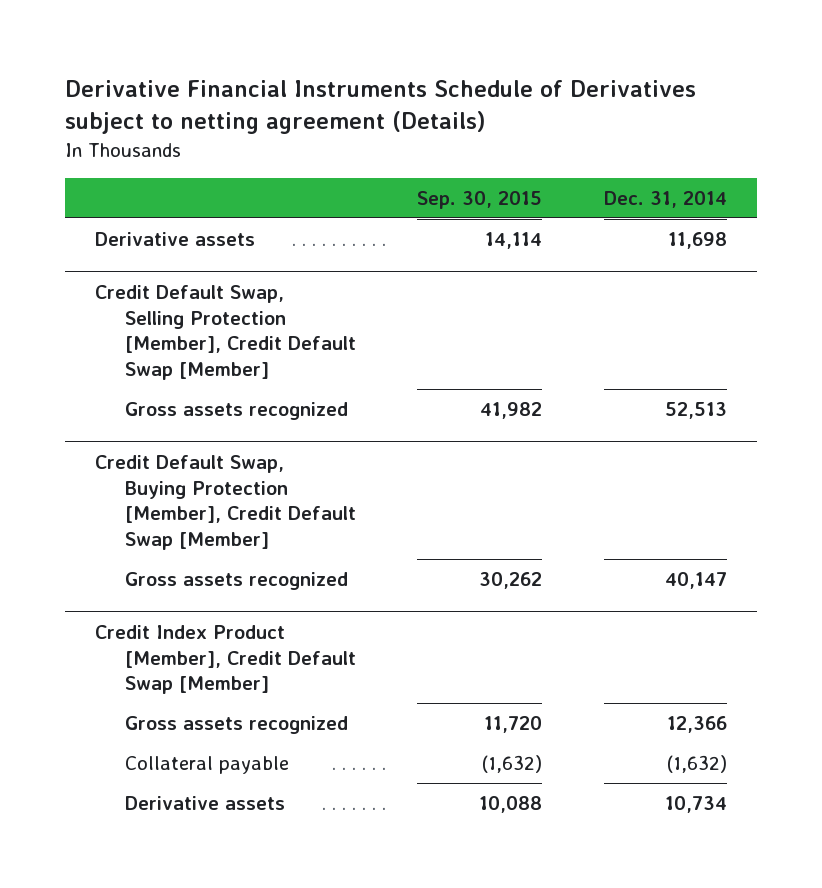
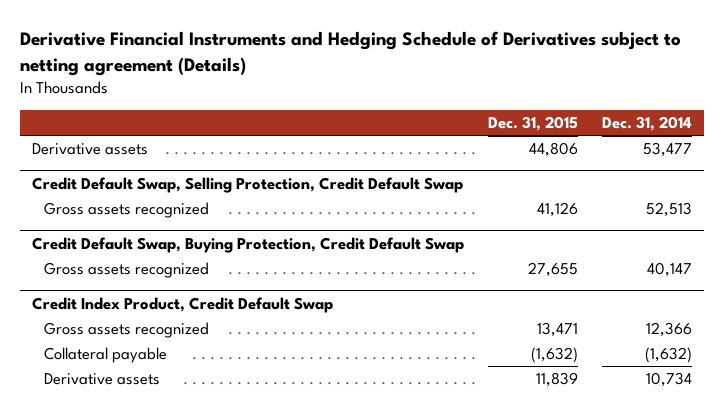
[64,79,696,134] Derivative Financial Instruments Schedule of Derivatives subject to netting agreement (Details) -> [19,31,681,76] Derivative Financial Instruments and Hedging Schedule of Derivatives subject to netting agreement (Details)
[417,190,543,209] Sep. 30, 2015 -> none
none -> [487,115,578,131] Dec. 31, 2015
[667,232,727,250] 11,698 -> [643,142,693,158] 53,477
[95,284,356,380] Credit Default Swap, Selling Protection [Member], Credit Default Swap [Member] -> [31,176,463,193] Credit Default Swap, Selling Protection, Credit Default Swap
[95,454,356,550] Credit Default Swap, Buying Protection [Member], Credit Default Swap [Member] -> [31,236,464,253] Credit Default Swap, Buying Protection, Credit Default Swap
[95,624,356,695] Credit Index Product [Member], Credit Default Swap [Member] -> [31,296,333,313] Credit Index Product, Credit Default Swap

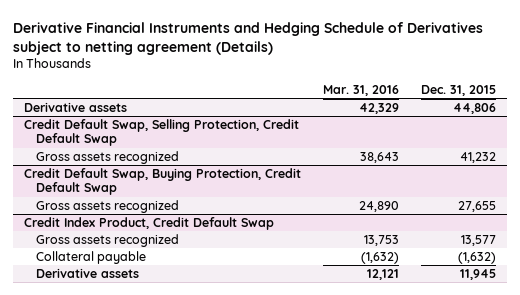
[602,115,693,131] Dec. 31, 2014 -> none
none -> [323,84,400,96] Mar. 31, 2016
[536,202,578,218] 41,126 -> [460,152,497,164] 41,232
[536,322,578,338] 13,471 -> [461,235,497,247] 13,577
[535,372,578,388] 11,839 -> [460,269,497,281] 11,945

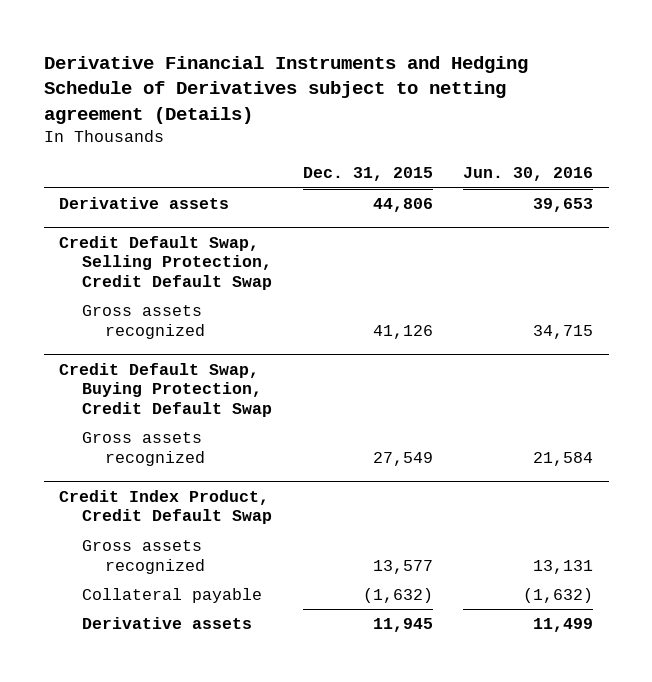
[323,84,400,96] Mar. 31, 2016 -> none
none -> [463,167,594,182] Jun. 30, 2016
[460,152,497,164] 41,232 -> [372,324,433,339] 41,126
[458,201,497,213] 27,655 -> [372,451,433,466] 27,549

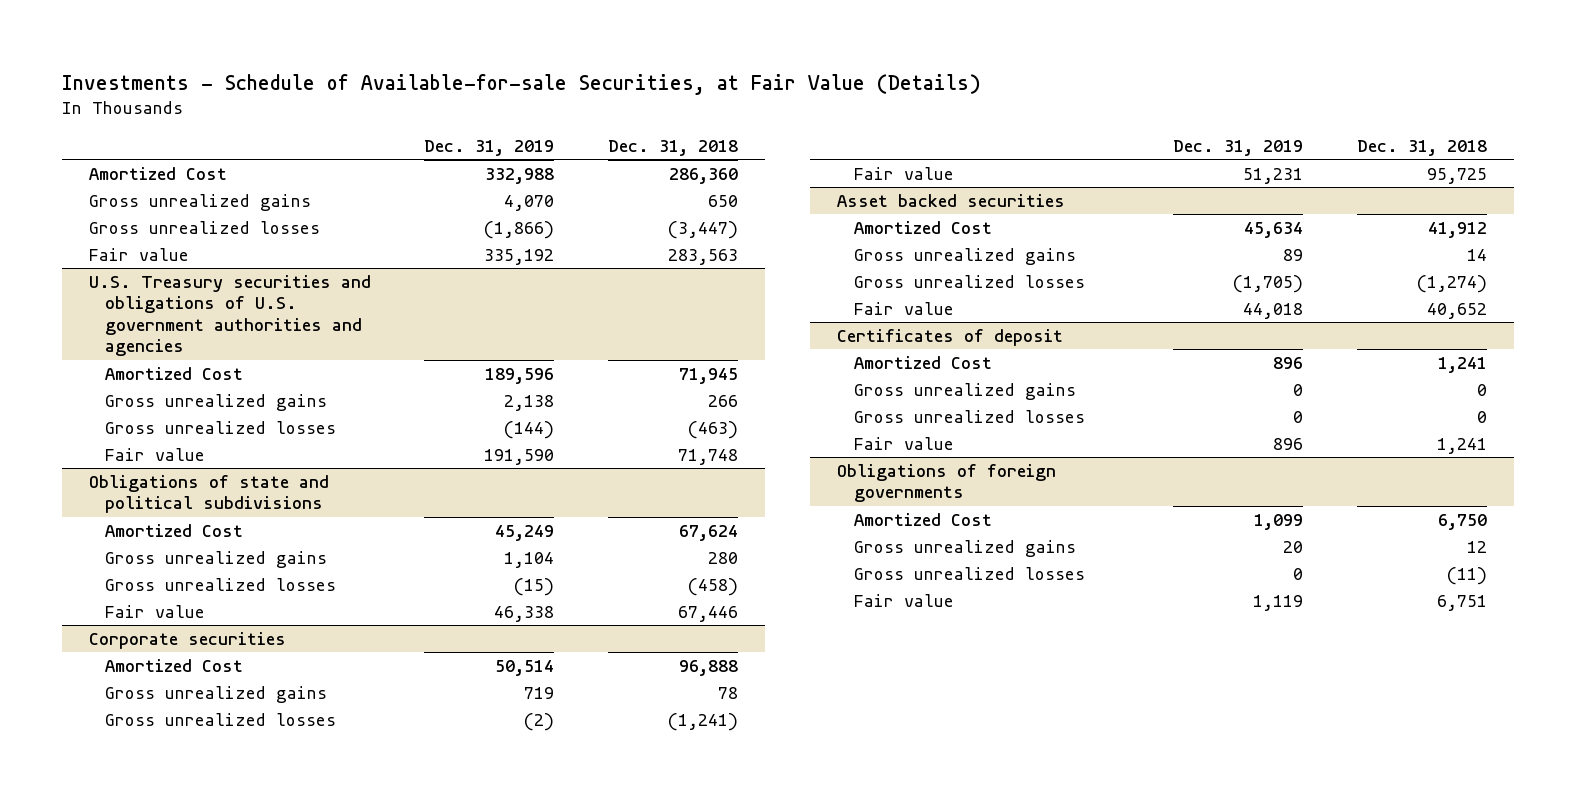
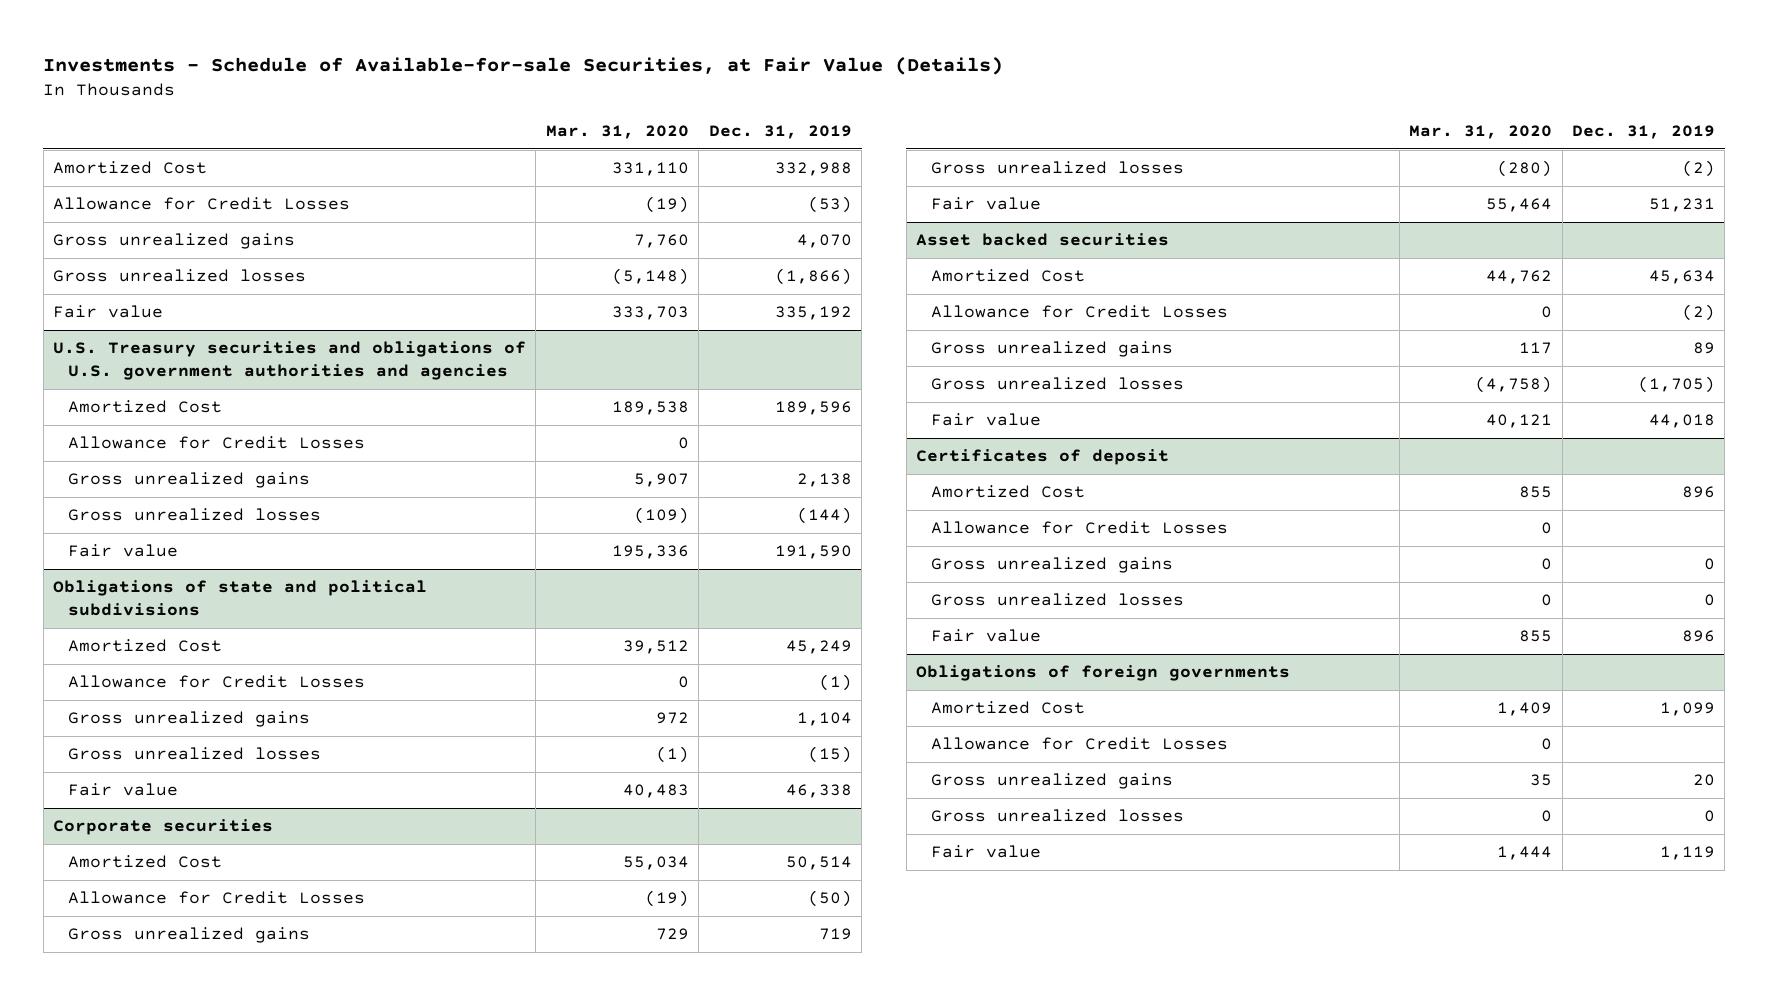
[608,139,739,156] Dec. 31, 2018 -> none
none -> [545,124,689,139] Mar. 31, 2020
none -> [53,197,351,211] Allowance for Credit Losses
none -> [67,436,365,450] Allowance for Credit Losses
none -> [67,675,365,689] Allowance for Credit Losses
none -> [67,891,365,905] Allowance for Credit Losses
none -> [930,305,1228,319] Allowance for Credit Losses
none -> [930,521,1228,535] Allowance for Credit Losses
none -> [930,737,1228,751] Allowance for Credit Losses

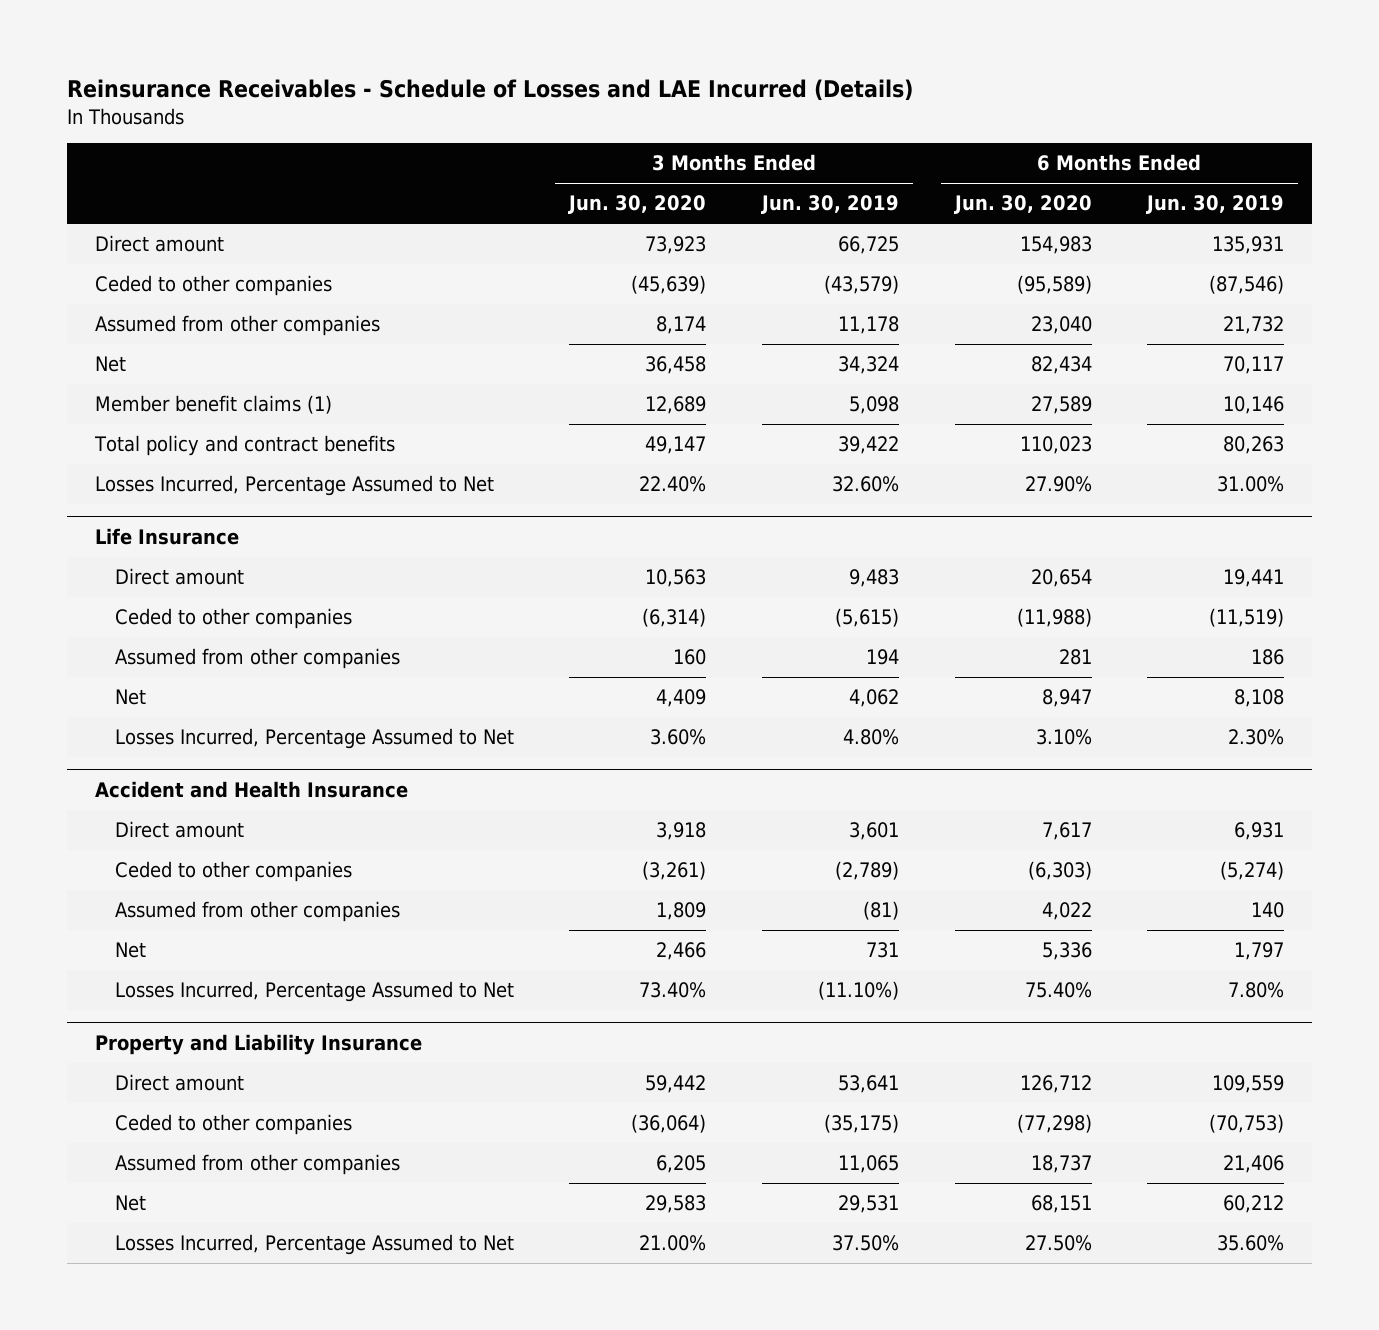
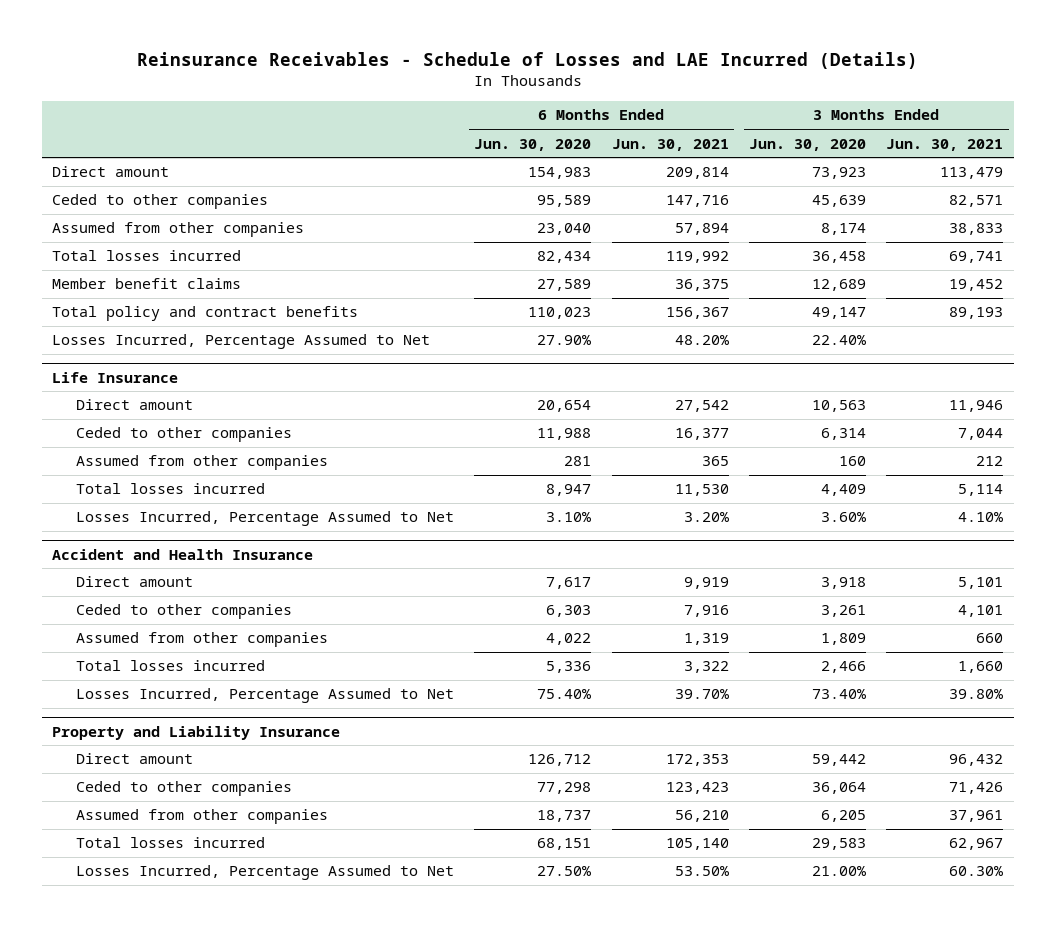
[760,195,899,215] Jun. 30, 2019 -> none
[1146,195,1285,215] Jun. 30, 2019 -> none
none -> [611,138,729,151] Jun. 30, 2021
none -> [886,138,1004,151] Jun. 30, 2021
[631,275,707,295] (45,639) -> [811,195,866,208] 45,639
[1016,275,1092,295] (95,589) -> [537,195,592,208] 95,589
[95,356,127,373] Net -> [52,250,242,262] Total losses incurred
[95,395,333,415] Member benefit claims (1) -> [52,278,242,290] Member benefit claims
[642,608,707,628] (6,314) -> [820,428,866,441] 6,314
[1016,608,1092,628] (11,988) -> [537,428,592,441] 11,988
[114,689,146,706] Net -> [75,483,265,495] Total losses incurred
[642,861,707,881] (3,261) -> [820,605,866,618] 3,261
[1027,861,1092,881] (6,303) -> [546,605,592,618] 6,303
[114,942,146,959] Net -> [75,660,265,672] Total losses incurred
[631,1114,707,1134] (36,064) -> [811,782,866,795] 36,064
[1016,1114,1092,1134] (77,298) -> [537,782,592,795] 77,298
[114,1195,146,1212] Net -> [75,837,265,849] Total losses incurred

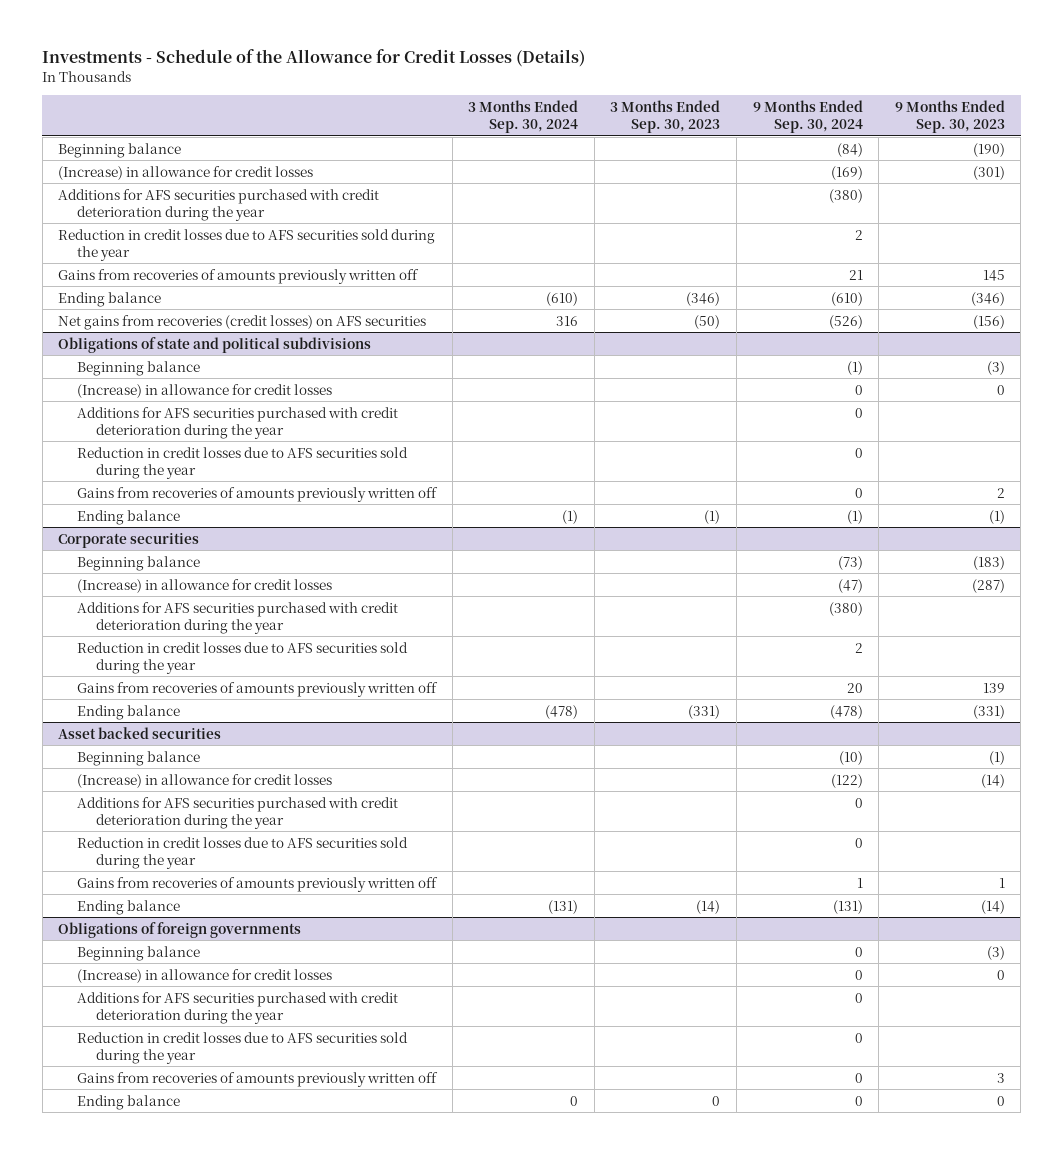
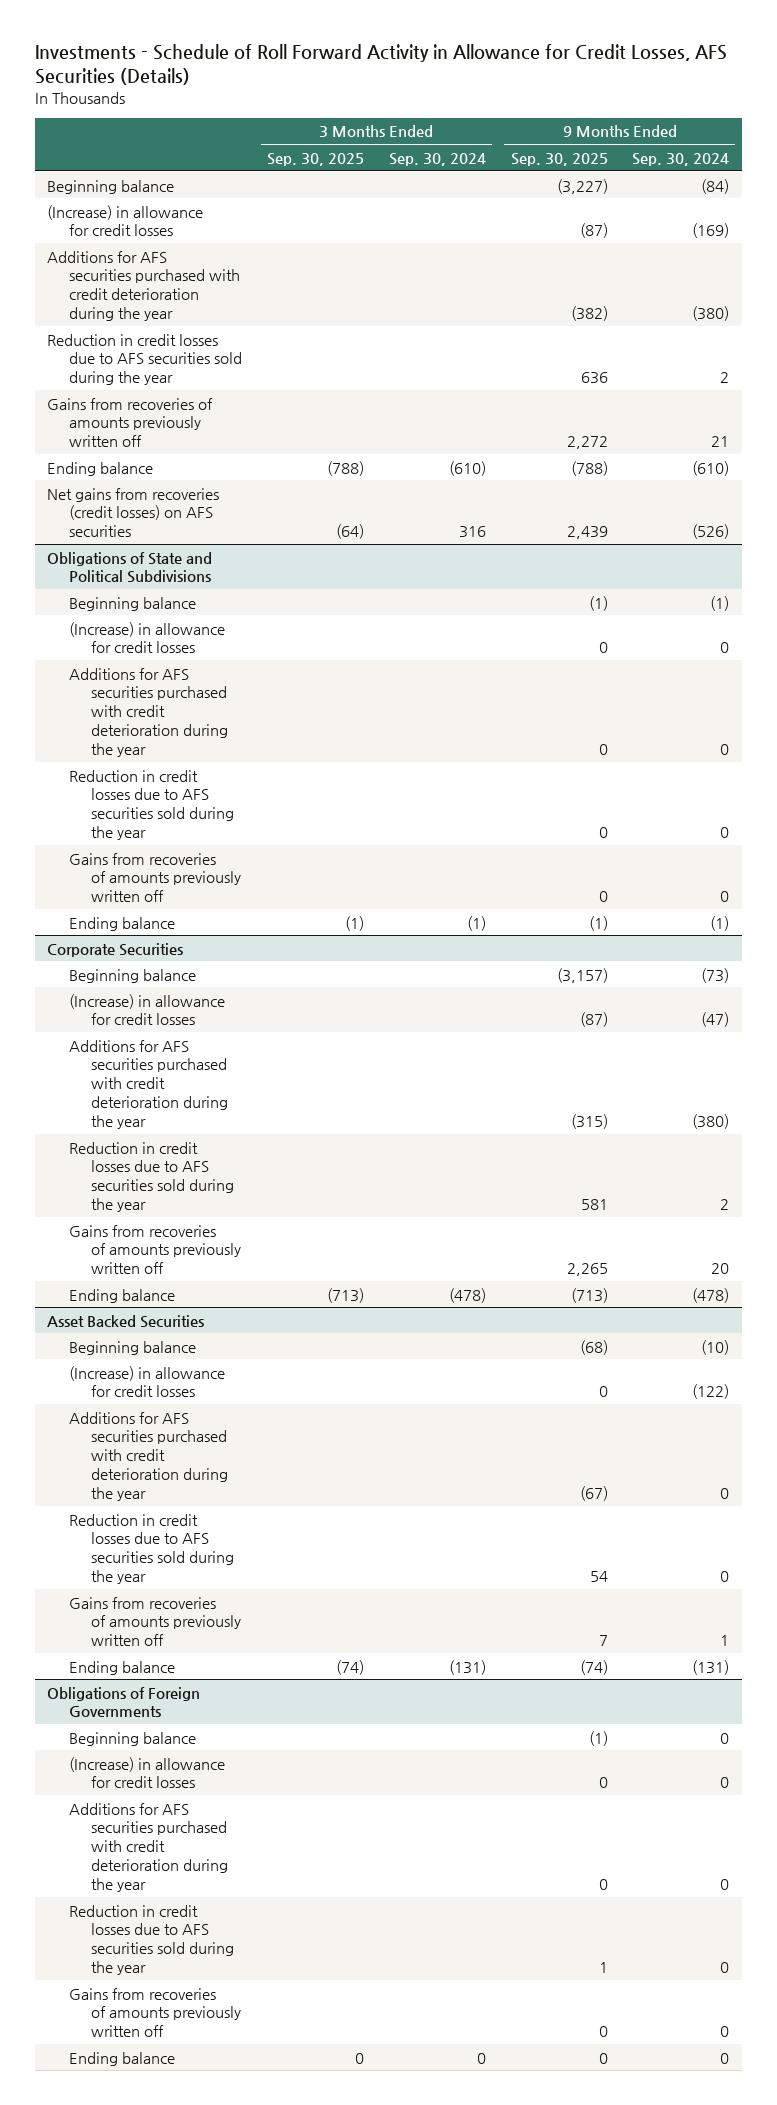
[42,49,586,68] Investments - Schedule of the Allowance for Credit Losses (Details) -> [34,44,727,86] Investments - Schedule of Roll Forward Activity in Allowance for Credit Losses, AFS Securities (Details)
[610,100,721,134] 3 Months Ended Sep. 30, 2023 -> none
[894,100,1005,134] 9 Months Ended Sep. 30, 2023 -> none
none -> [267,152,365,166] Sep. 30, 2025
none -> [510,152,608,166] Sep. 30, 2025
[58,336,372,353] Obligations of state and political subdivisions -> [47,551,213,584] Obligations of State and Political Subdivisions
[58,532,200,548] Corporate securities -> [47,942,184,957] Corporate Securities
[58,726,222,739] Asset backed securities -> [47,1314,205,1328] Asset Backed Securities
[58,921,302,938] Obligations of foreign governments -> [47,1686,201,1718] Obligations of Foreign Governments

